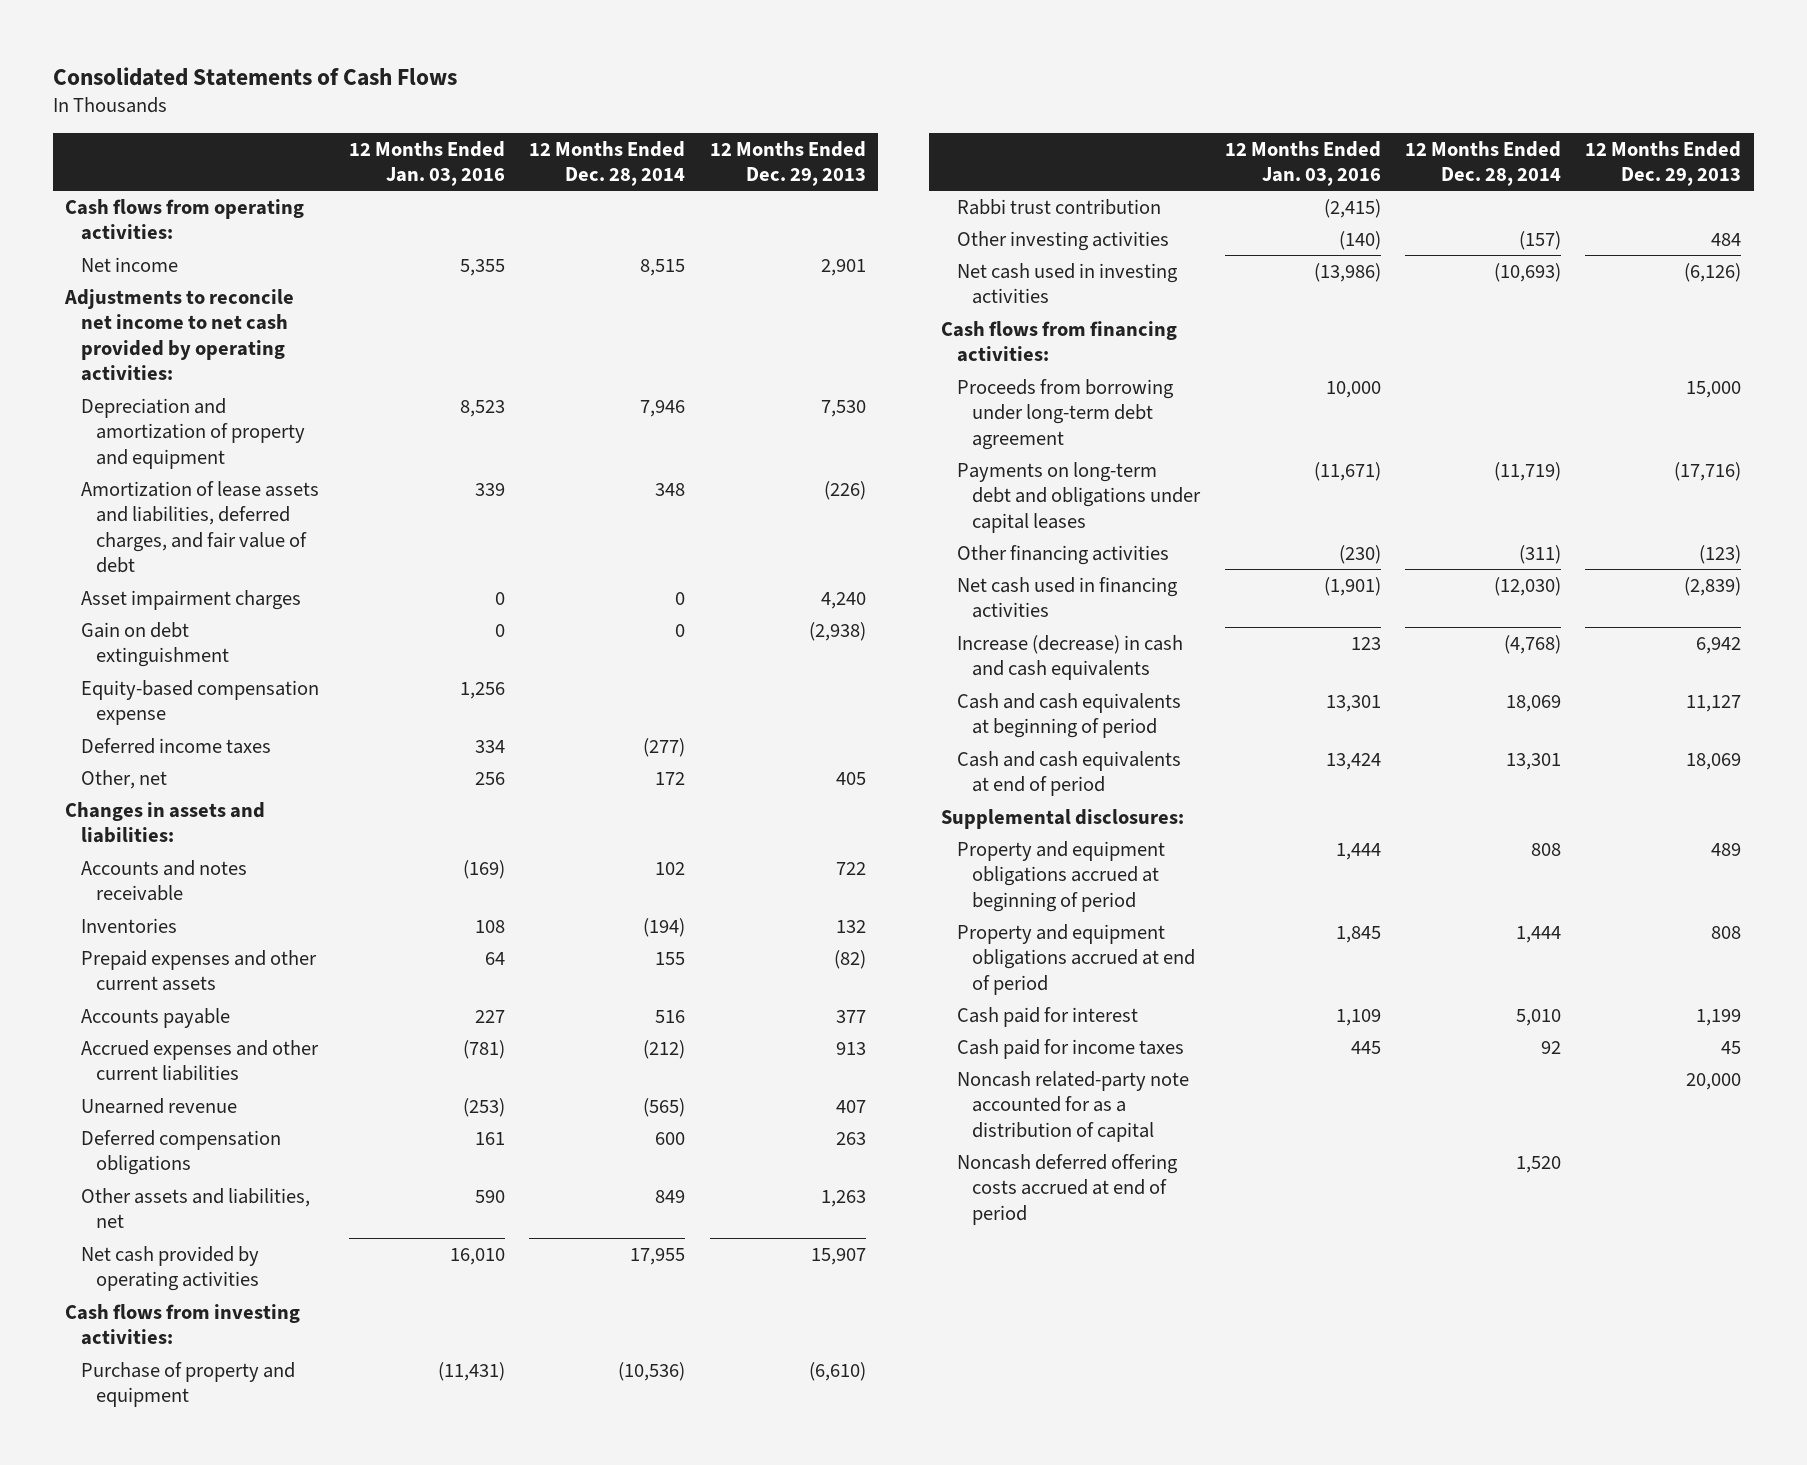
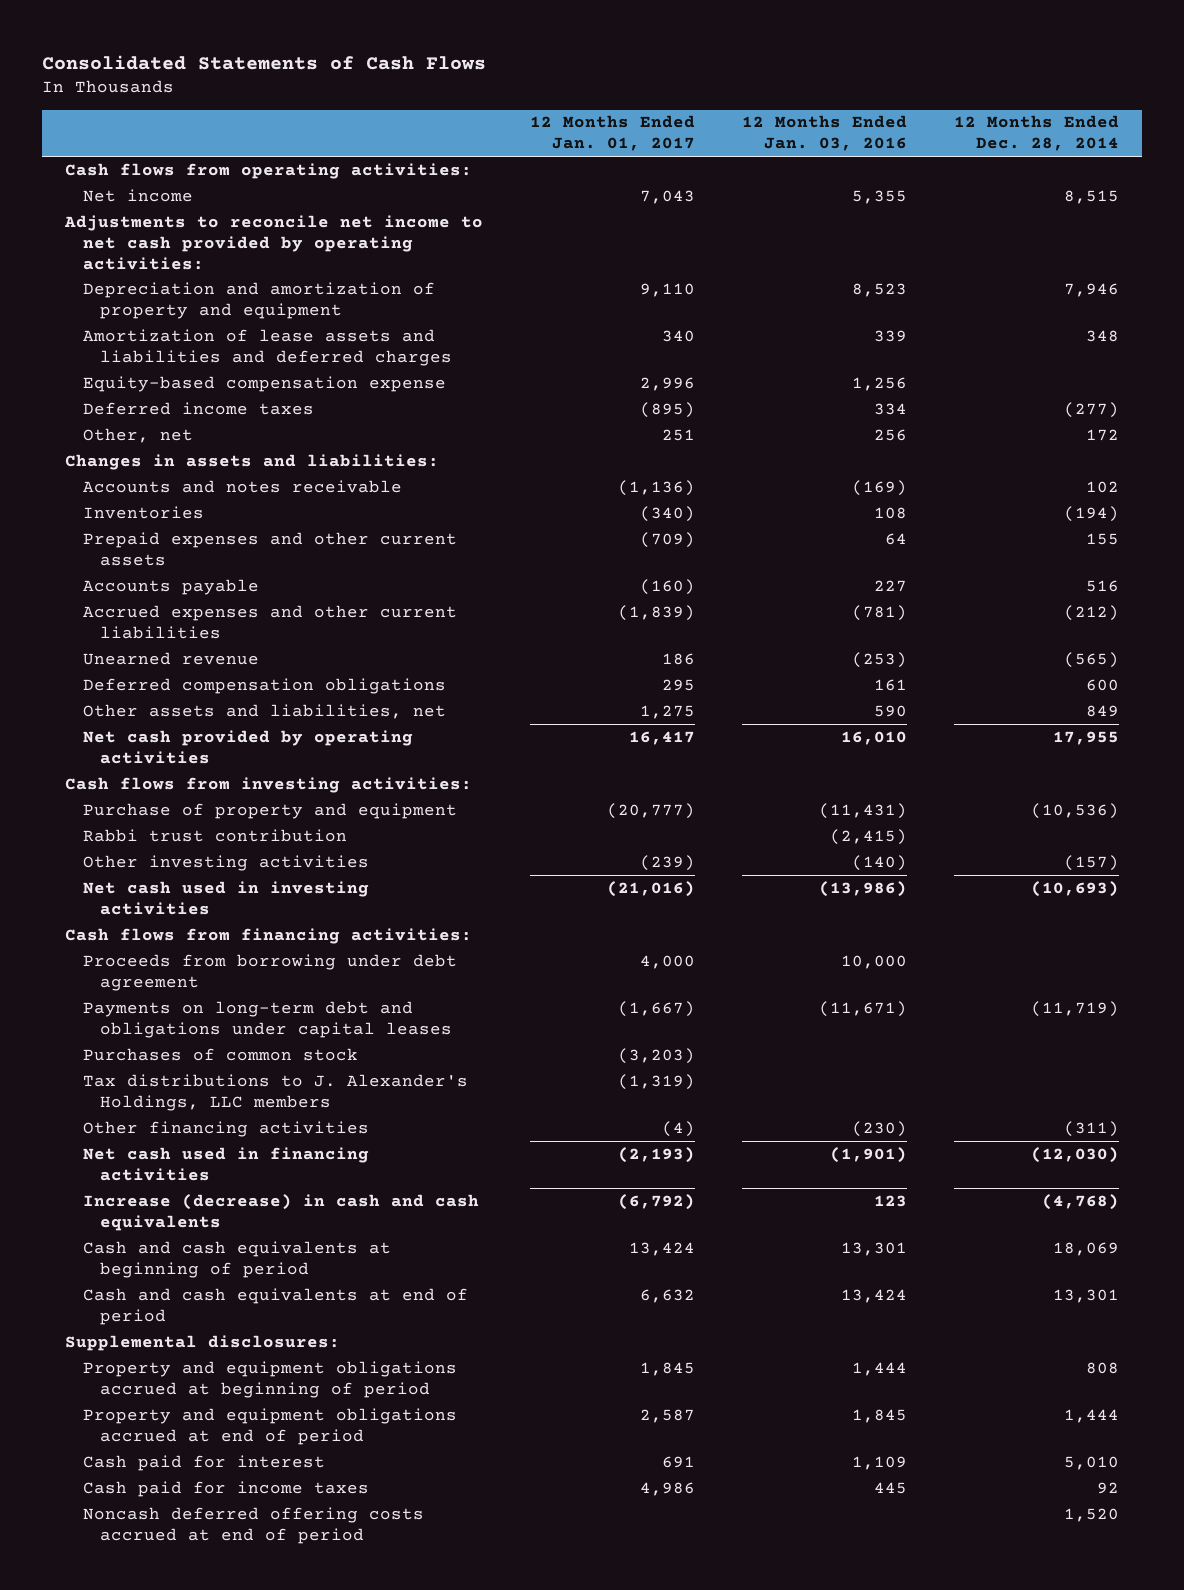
[709,140,866,187] 12 Months Ended Dec. 29, 2013 -> none
none -> [530,115,696,152] 12 Months Ended Jan. 01, 2017
[80,589,301,610] Asset impairment charges -> none
[80,621,230,668] Gain on debt extinguishment -> none
[80,480,319,574] Amortization of lease assets and liabilities, deferred charges, and fair value of debt -> [82,328,452,366] Amortization of lease assets and liabilities and deferred charges
[956,378,1174,450] Proceeds from borrowing under long-term debt agreement -> [82,953,457,991] Proceeds from borrowing under debt agreement
none -> [82,1047,358,1061] Purchases of common stock
none -> [82,1073,468,1111] Tax distributions to J. Alexander's Holdings, LLC members
[956,1070,1189,1142] Noncash related-party note accounted for as a distribution of capital -> none

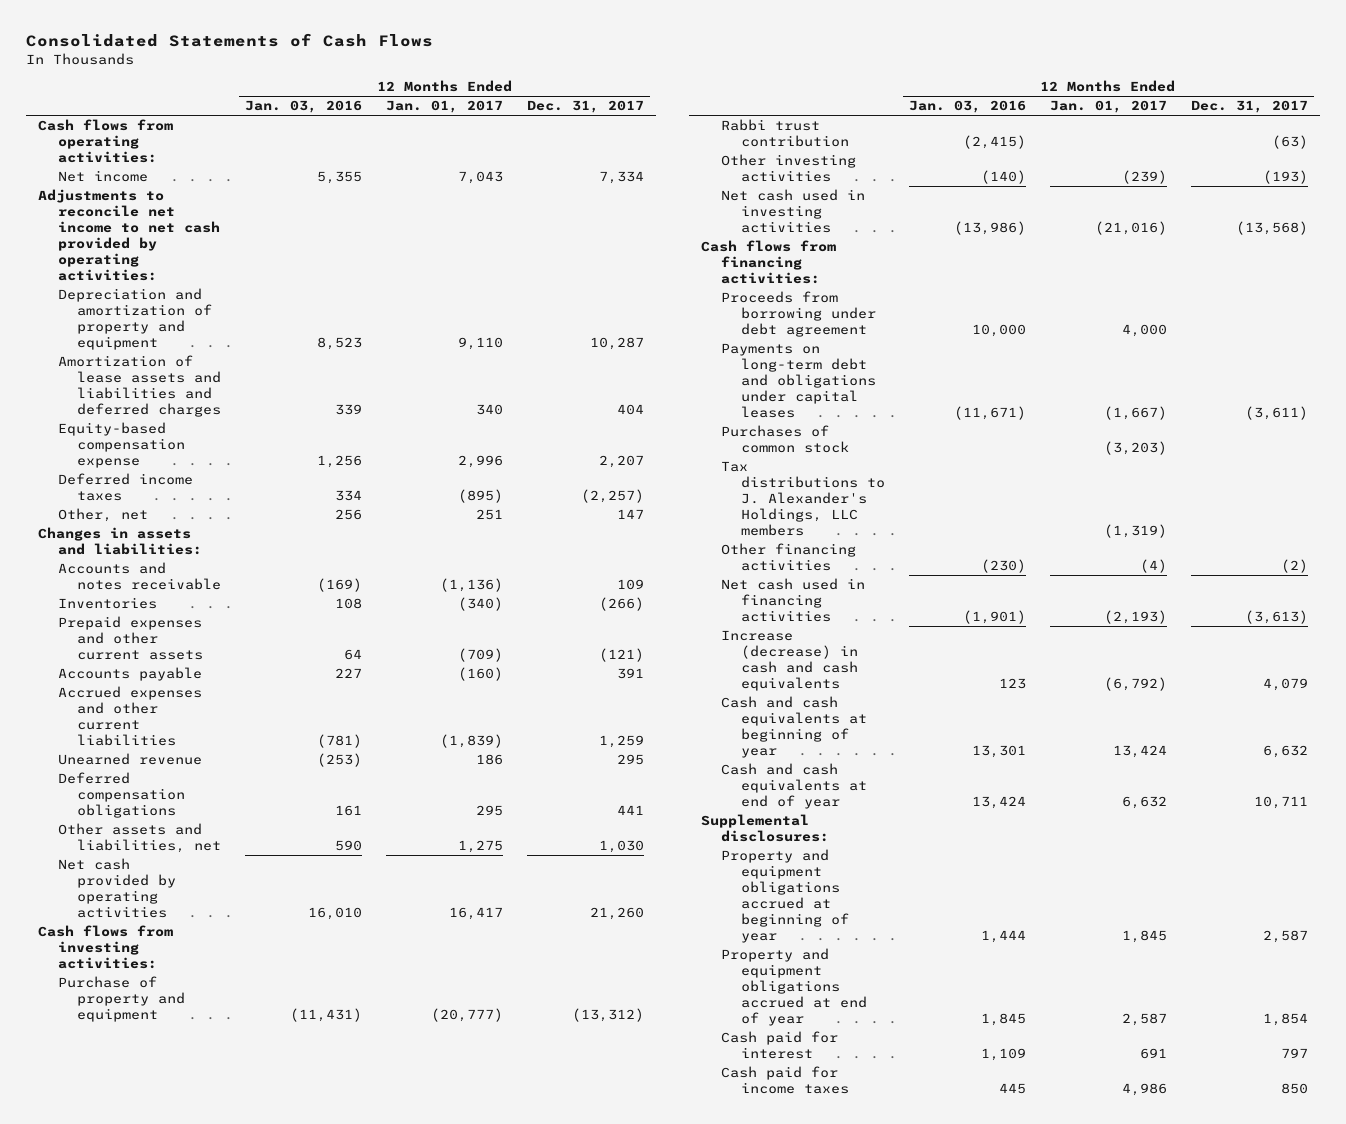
[953,115,1119,152] 12 Months Ended Dec. 28, 2014 -> none
none -> [527,100,645,114] Dec. 31, 2017
[82,1240,391,1278] Cash and cash equivalents at beginning of period -> [721,696,867,759] Cash and cash equivalents at beginning of year
[82,1287,468,1325] Cash and cash equivalents at end of period -> [721,763,867,810] Cash and cash equivalents at end of year
[82,1360,457,1398] Property and equipment obligations accrued at beginning of period -> [721,849,849,944] Property and equipment obligations accrued at beginning of year
[82,1407,457,1445] Property and equipment obligations accrued at end of period -> [721,948,867,1027] Property and equipment obligations accrued at end of year
[82,1506,424,1544] Noncash deferred offering costs accrued at end of period -> none

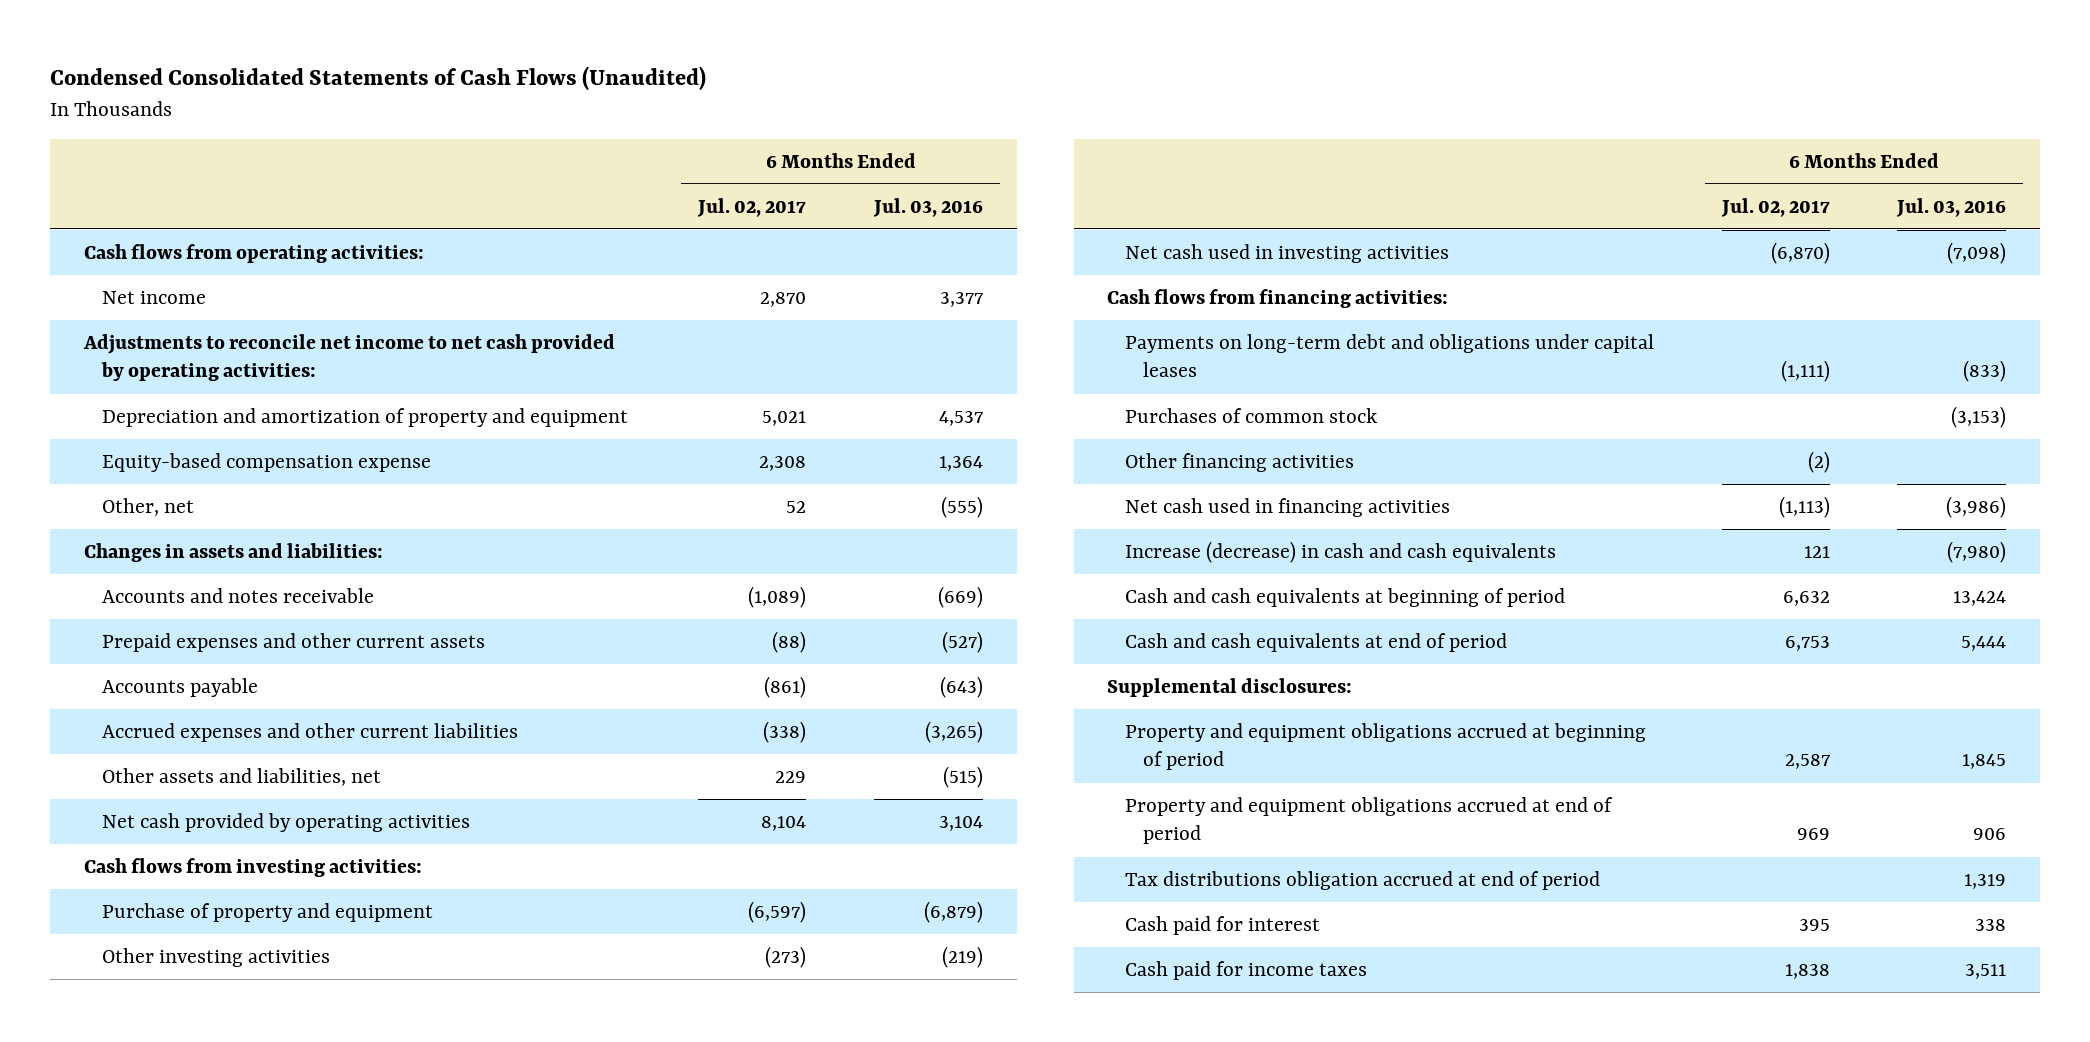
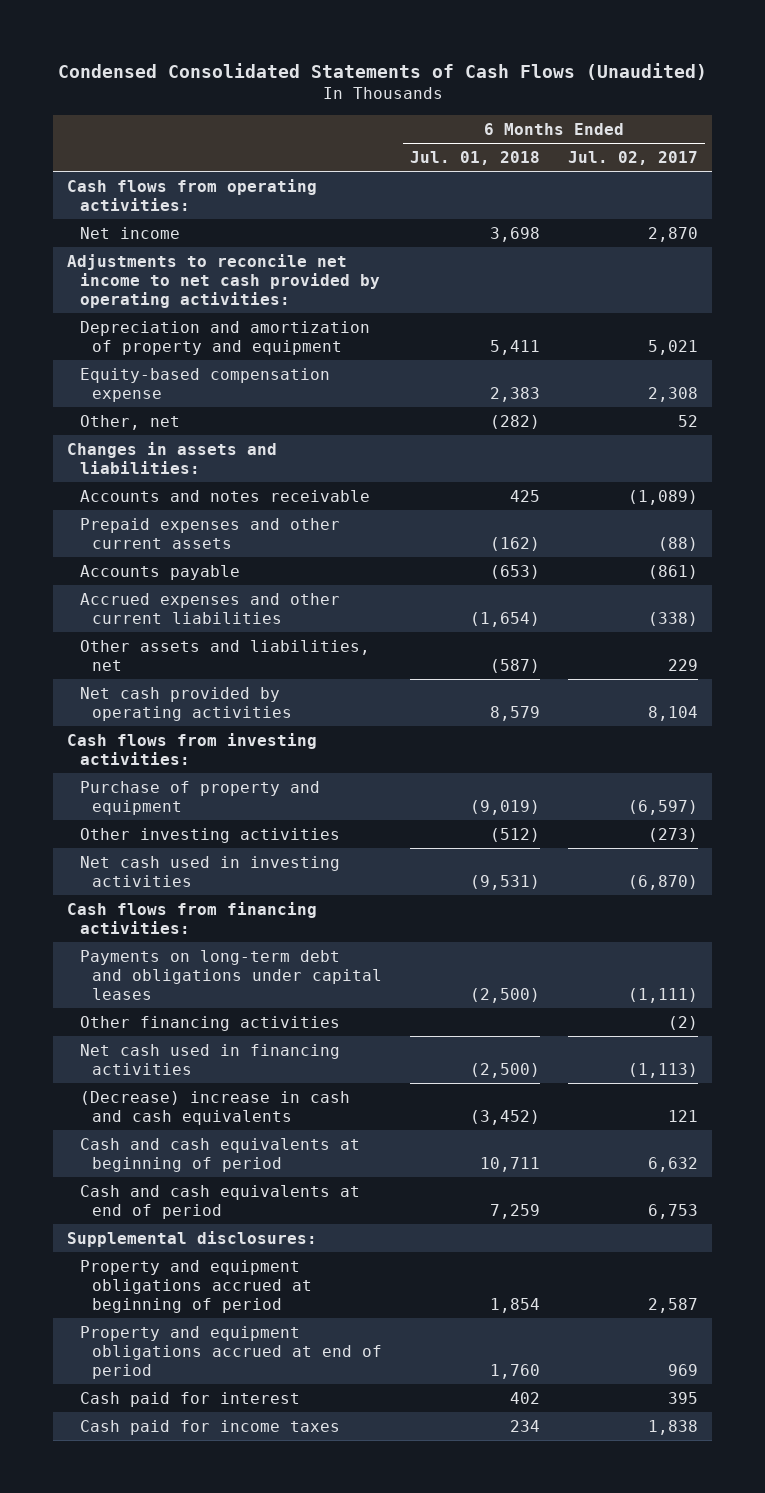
[873,197,984,217] Jul. 03, 2016 -> none
none -> [409,150,540,165] Jul. 01, 2018
[1125,408,1378,424] Purchases of common stock -> none
[1125,541,1557,564] Increase (decrease) in cash and cash equivalents -> [79,1090,350,1125] (Decrease) increase in cash and cash equivalents
[1125,871,1601,891] Tax distributions obligation accrued at end of period -> none

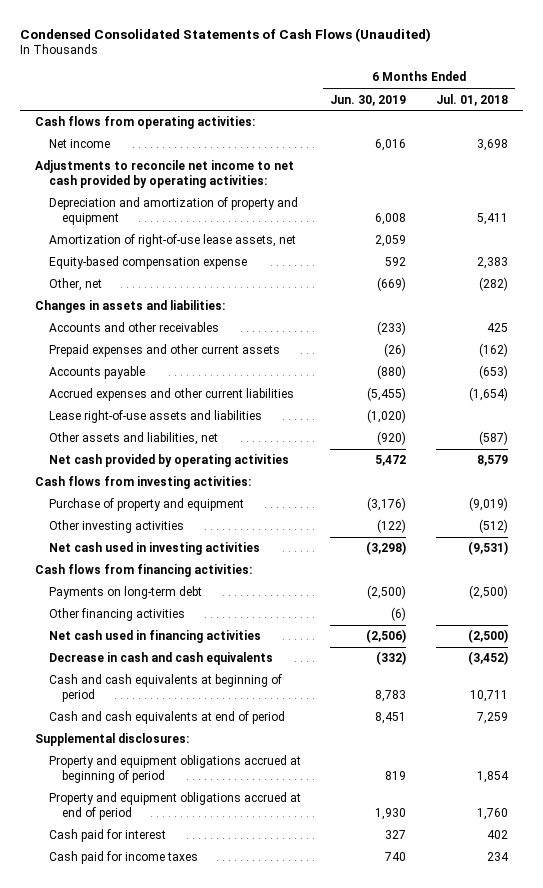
[568,150,699,165] Jul. 02, 2017 -> none
none -> [330,94,407,106] Jun. 30, 2019
none -> [48,234,296,248] Amortization of right-of-use lease assets, net
[79,489,370,502] Accounts and notes receivable -> [48,322,219,333] Accounts and other receivables
none -> [48,410,262,424] Lease right-of-use assets and liabilities
[79,949,382,1000] Payments on long-term debt and obligations under capital leases -> [48,586,202,600] Payments on long-term debt
[79,1090,350,1125] (Decrease) increase in cash and cash equivalents -> [48,652,273,666] Decrease in cash and cash equivalents

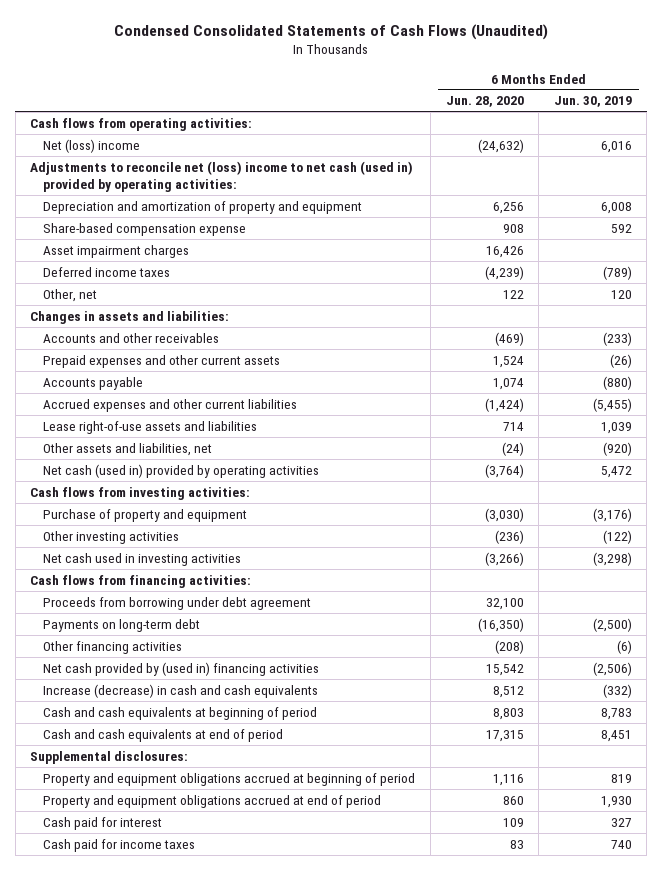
[435,93,508,106] Jul. 01, 2018 -> none
none -> [445,96,524,108] Jun. 28, 2020
[48,139,110,149] Net income -> [43,138,141,153] Net (loss) income
[35,160,295,189] Adjustments to reconcile net income to net cash provided by operating activities: -> [30,160,414,192] Adjustments to reconcile net (loss) income to net cash (used in) provided by operating activities:
[48,234,296,248] Amortization of right-of-use lease assets, net -> none
[48,256,247,270] Equity-based compensation expense -> [43,222,247,236] Share-based compensation expense
none -> [43,244,190,258] Asset impairment charges
none -> [43,266,171,277] Deferred income taxes
[377,277,407,292] (669) -> [610,289,632,299] 120
[367,409,407,424] (1,020) -> [600,421,632,434] 1,039
[48,454,289,468] Net cash provided by operating activities -> [43,463,320,478] Net cash (used in) provided by operating activities
none -> [43,596,312,610] Proceeds from borrowing under debt agreement
[48,630,261,644] Net cash used in financing activities -> [43,661,320,676] Net cash provided by (used in) financing activities
[48,652,273,666] Decrease in cash and cash equivalents -> [43,683,319,698] Increase (decrease) in cash and cash equivalents

